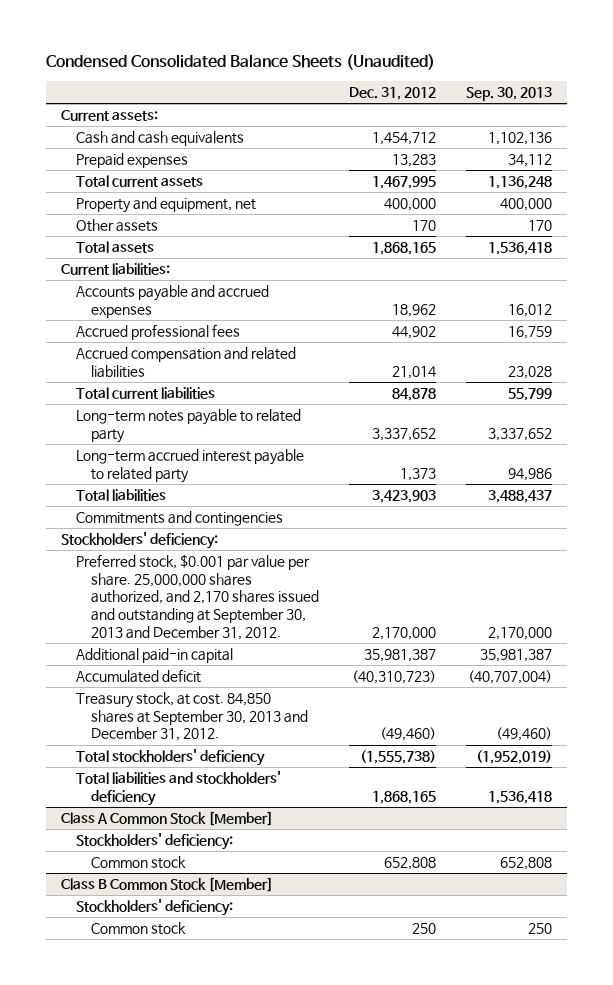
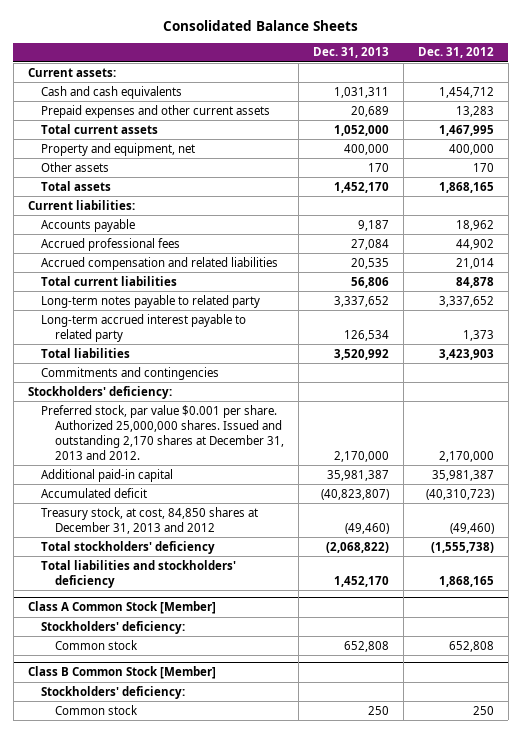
[45,54,435,71] Condensed Consolidated Balance Sheets (Unaudited) -> [162,20,358,32] Consolidated Balance Sheets
[466,87,553,102] Sep. 30, 2013 -> none
none -> [312,47,389,59] Dec. 31, 2013
[75,153,188,169] Prepaid expenses -> [41,104,271,118] Prepaid expenses and other current assets
[75,285,269,318] Accounts payable and accrued expenses -> [41,218,136,232] Accounts payable
[75,554,319,640] Preferred stock, $0.001 par value per share. 25,000,000 shares authorized, and 2,170 shares issued and outstanding at September 30, 2013 and December 31, 2012. -> [41,404,284,460] Preferred stock, par value $0.001 per share. Authorized 25,000,000 shares. Issued and outstanding 2,170 shares at December 31, 2013 and 2012.
[75,692,308,742] Treasury stock, at cost. 84,850 shares at September 30, 2013 and December 31, 2012. -> [41,506,259,534] Treasury stock, at cost, 84,850 shares at December 31, 2013 and 2012

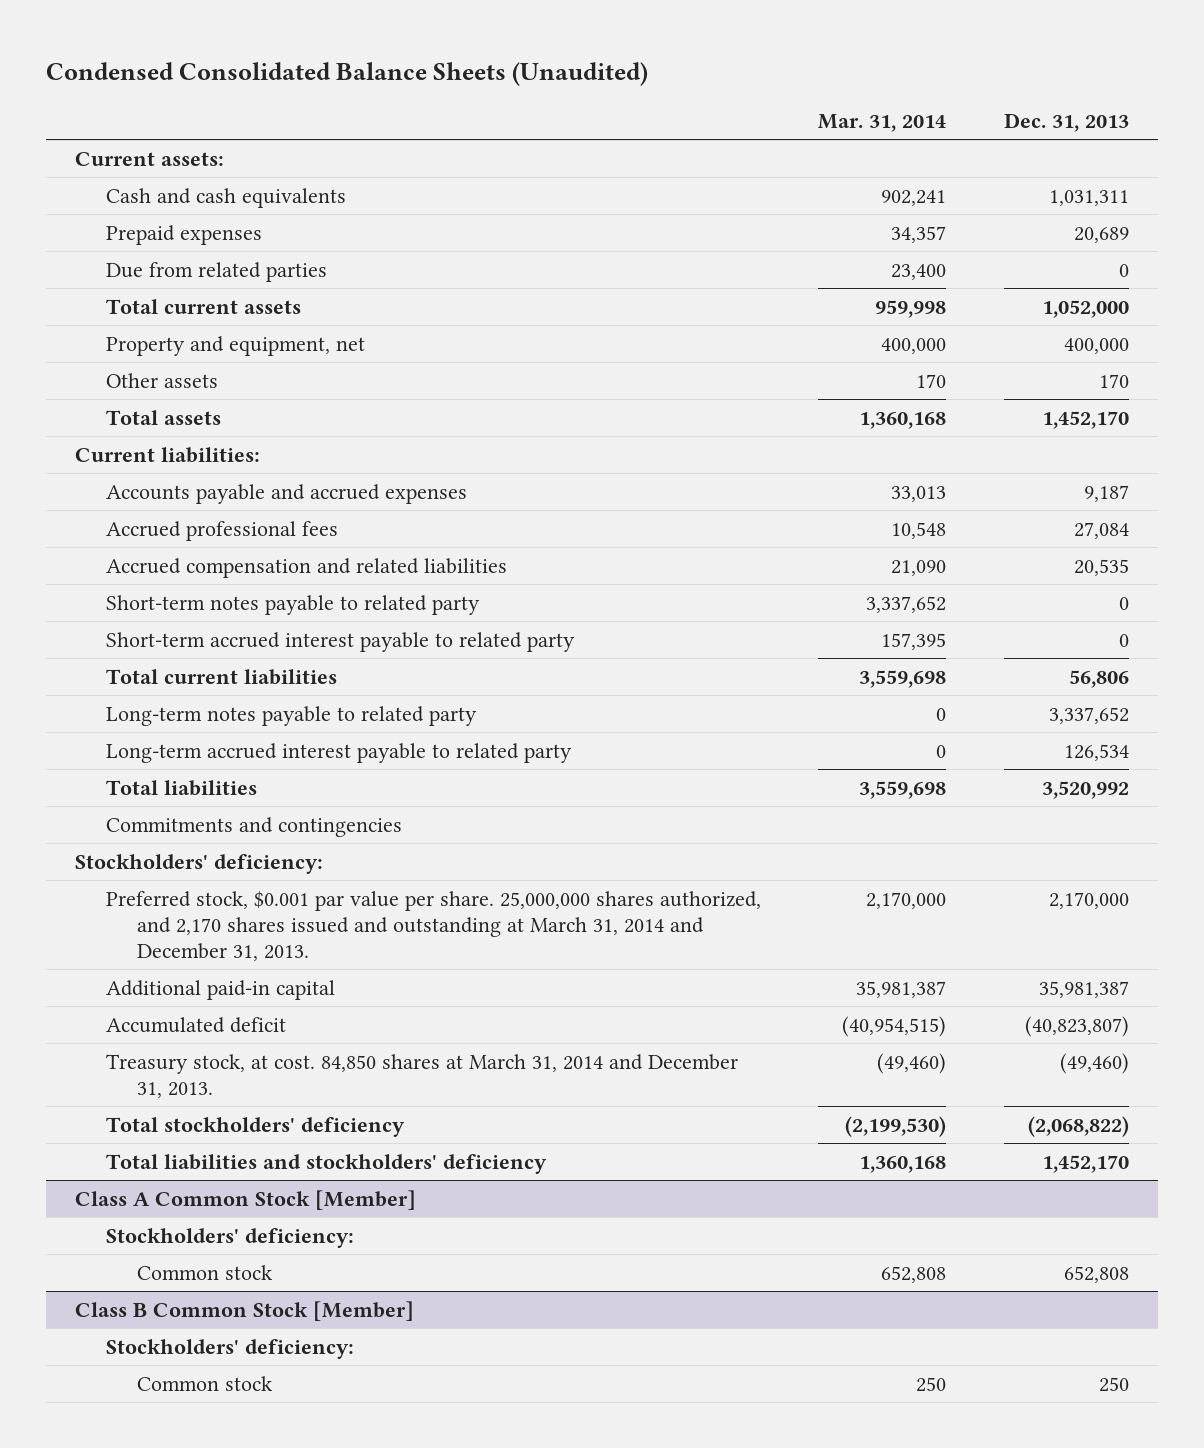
[162,20,358,32] Consolidated Balance Sheets -> [45,62,648,87] Condensed Consolidated Balance Sheets (Unaudited)
[417,47,494,59] Dec. 31, 2012 -> none
none -> [818,113,947,132] Mar. 31, 2014
[41,104,271,118] Prepaid expenses and other current assets -> [105,224,262,245] Prepaid expenses
none -> [105,261,327,282] Due from related parties
[41,218,136,232] Accounts payable -> [105,483,467,504] Accounts payable and accrued expenses
none -> [105,594,480,615] Short-term notes payable to related party
none -> [105,631,575,652] Short-term accrued interest payable to related party
[41,404,284,460] Preferred stock, par value $0.001 per share. Authorized 25,000,000 shares. Issued and outstanding 2,170 shares at December 31, 2013 and 2012. -> [105,890,761,961] Preferred stock, $0.001 par value per share. 25,000,000 shares authorized, and 2,170 shares issued and outstanding at March 31, 2014 and December 31, 2013.
[41,506,259,534] Treasury stock, at cost, 84,850 shares at December 31, 2013 and 2012 -> [105,1053,738,1098] Treasury stock, at cost. 84,850 shares at March 31, 2014 and December 31, 2013.

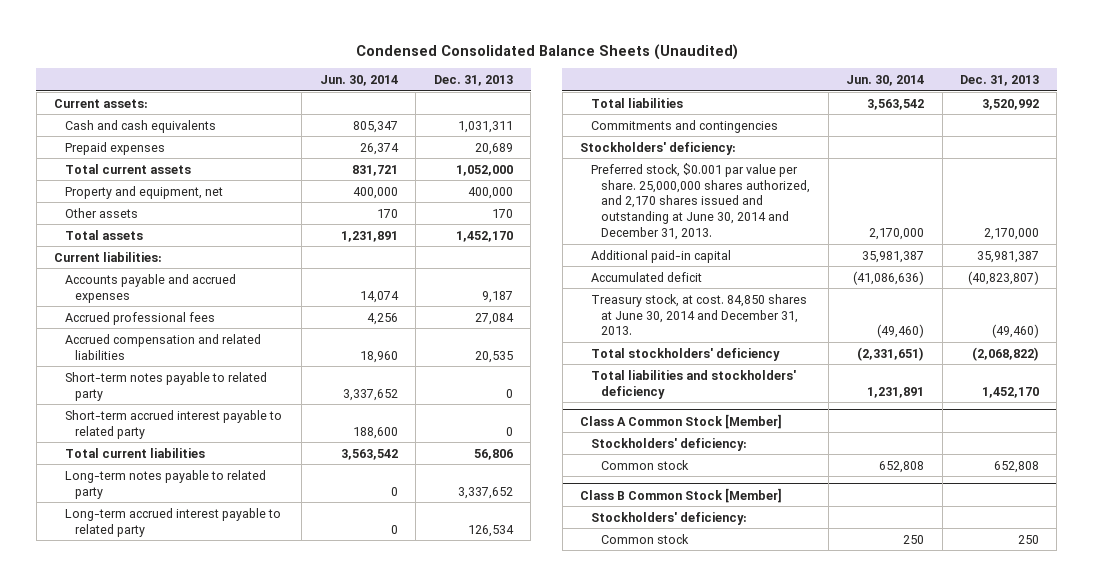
[818,113,947,132] Mar. 31, 2014 -> none
none -> [319,74,398,86] Jun. 30, 2014
[105,261,327,282] Due from related parties -> none
[105,890,761,961] Preferred stock, $0.001 par value per share. 25,000,000 shares authorized, and 2,170 shares issued and outstanding at March 31, 2014 and December 31, 2013. -> [590,162,811,241] Preferred stock, $0.001 par value per share. 25,000,000 shares authorized, and 2,170 shares issued and outstanding at June 30, 2014 and December 31, 2013.
[105,1053,738,1098] Treasury stock, at cost. 84,850 shares at March 31, 2014 and December 31, 2013. -> [590,293,807,336] Treasury stock, at cost. 84,850 shares at June 30, 2014 and December 31, 2013.

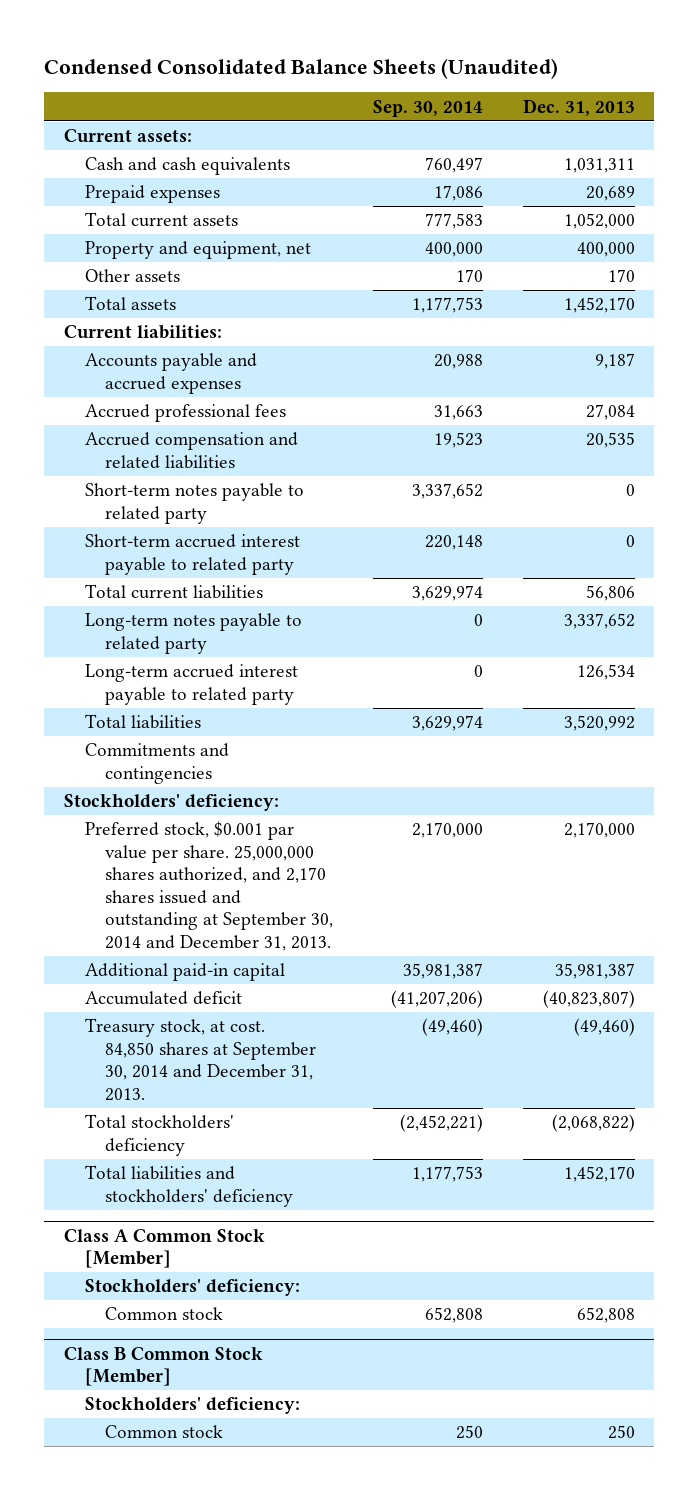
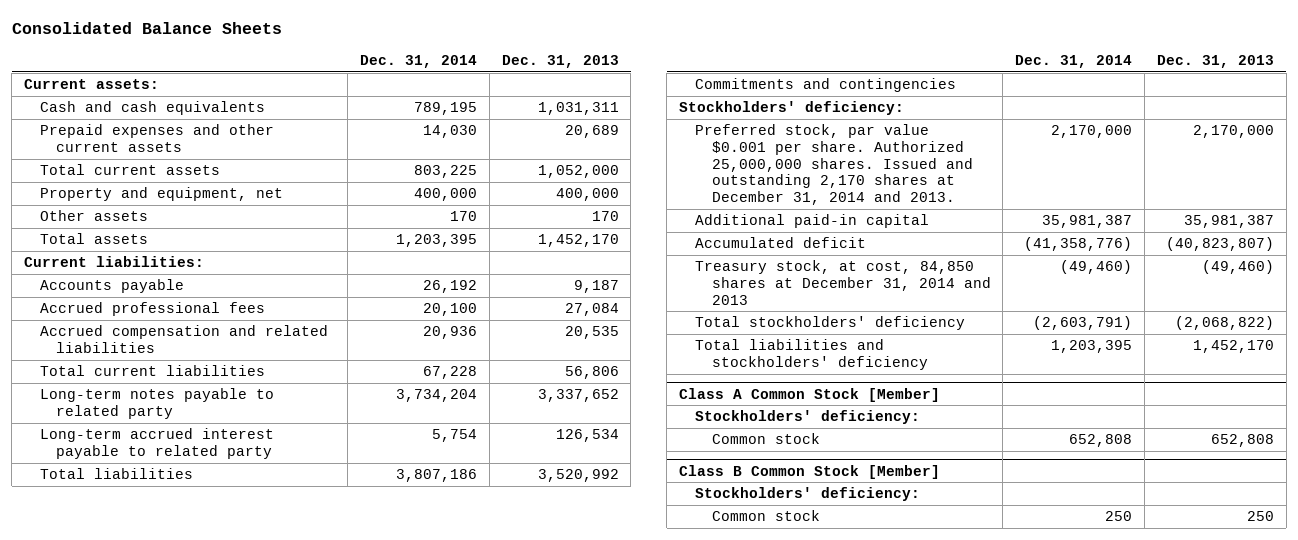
[44,57,559,79] Condensed Consolidated Balance Sheets (Unaudited) -> [11,22,282,35] Consolidated Balance Sheets
[373,99,484,117] Sep. 30, 2014 -> none
none -> [360,54,478,68] Dec. 31, 2014
[84,185,220,204] Prepaid expenses -> [40,124,275,152] Prepaid expenses and other current assets
[84,353,257,394] Accounts payable and accrued expenses -> [40,279,185,294] Accounts payable
[84,483,304,524] Short-term notes payable to related party -> none
[84,534,300,575] Short-term accrued interest payable to related party -> none
[84,821,334,951] Preferred stock, $0.001 par value per share. 25,000,000 shares authorized, and 2,170 shares issued and outstanding at September 30, 2014 and December 31, 2013. -> [695,124,973,205] Preferred stock, par value $0.001 per share. Authorized 25,000,000 shares. Issued and outstanding 2,170 shares at December 31, 2014 and 2013.
[84,1018,317,1101] Treasury stock, at cost. 84,850 shares at September 30, 2014 and December 31, 2013. -> [695,260,991,305] Treasury stock, at cost, 84,850 shares at December 31, 2014 and 2013

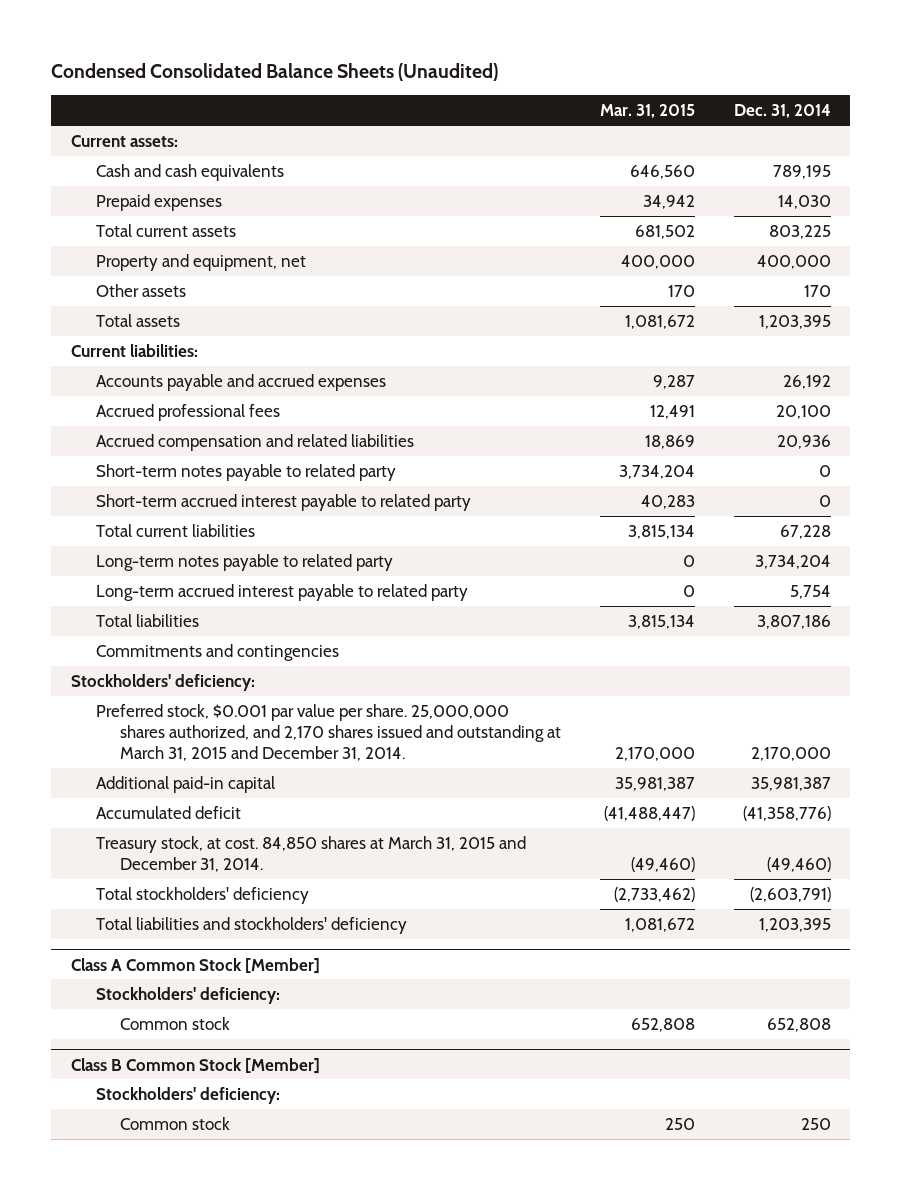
[11,22,282,35] Consolidated Balance Sheets -> [51,63,499,82] Condensed Consolidated Balance Sheets (Unaudited)
[501,54,619,68] Dec. 31, 2013 -> none
none -> [599,104,695,119] Mar. 31, 2015
[40,124,275,152] Prepaid expenses and other current assets -> [95,193,222,211] Prepaid expenses
[40,279,185,294] Accounts payable -> [95,373,386,391] Accounts payable and accrued expenses
none -> [95,463,396,481] Short-term notes payable to related party
none -> [95,493,471,511] Short-term accrued interest payable to related party
[695,124,973,205] Preferred stock, par value $0.001 per share. Authorized 25,000,000 shares. Issued and outstanding 2,170 shares at December 31, 2014 and 2013. -> [95,703,562,762] Preferred stock, $0.001 par value per share. 25,000,000 shares authorized, and 2,170 shares issued and outstanding at March 31, 2015 and December 31, 2014.
[695,260,991,305] Treasury stock, at cost, 84,850 shares at December 31, 2014 and 2013 -> [95,835,526,873] Treasury stock, at cost. 84,850 shares at March 31, 2015 and December 31, 2014.

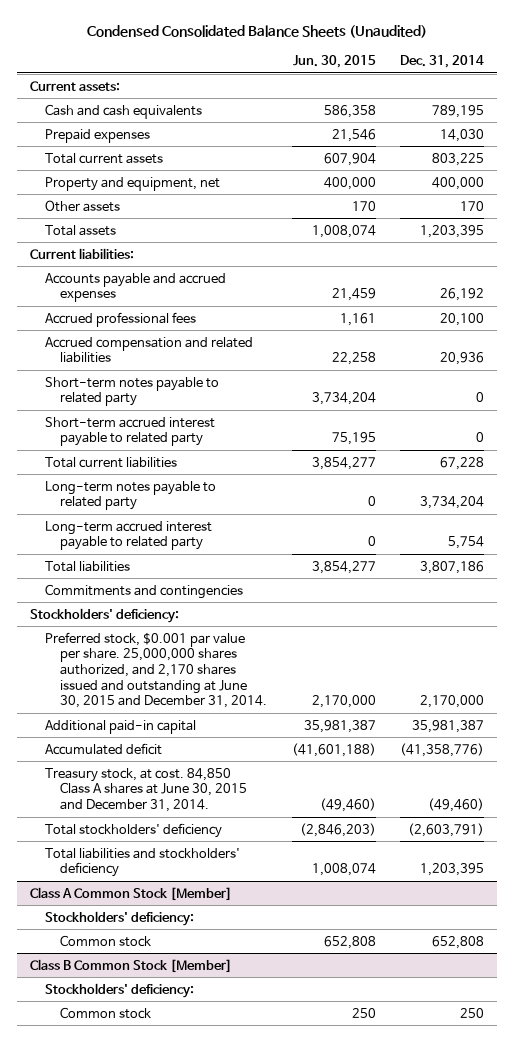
[599,104,695,119] Mar. 31, 2015 -> none
none -> [292,55,376,69] Jun. 30, 2015
[95,703,562,762] Preferred stock, $0.001 par value per share. 25,000,000 shares authorized, and 2,170 shares issued and outstanding at March 31, 2015 and December 31, 2014. -> [44,631,268,709] Preferred stock, $0.001 par value per share. 25,000,000 shares authorized, and 2,170 shares issued and outstanding at June 30, 2015 and December 31, 2014.
[95,835,526,873] Treasury stock, at cost. 84,850 shares at March 31, 2015 and December 31, 2014. -> [44,767,248,812] Treasury stock, at cost. 84,850 Class A shares at June 30, 2015 and December 31, 2014.

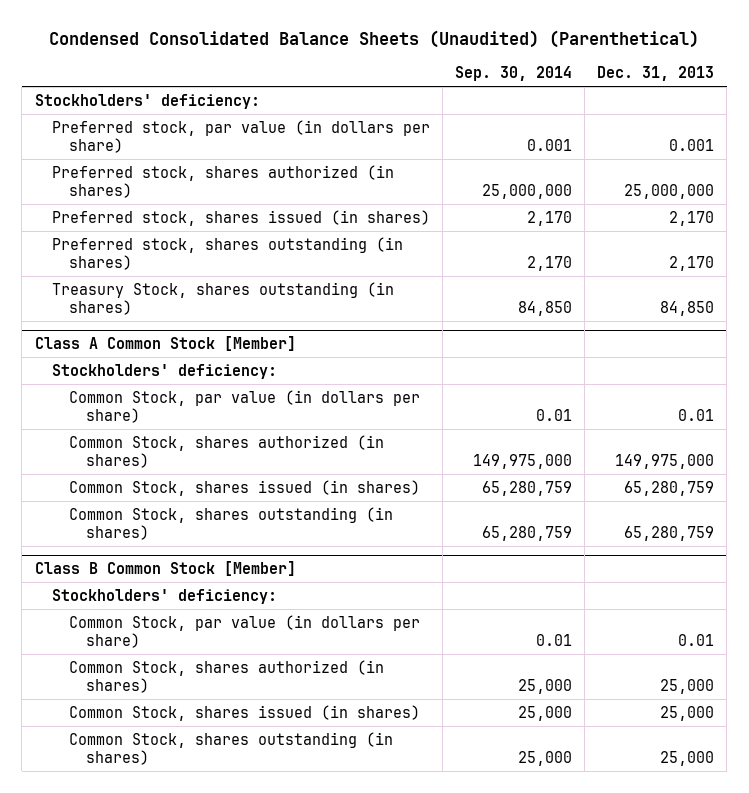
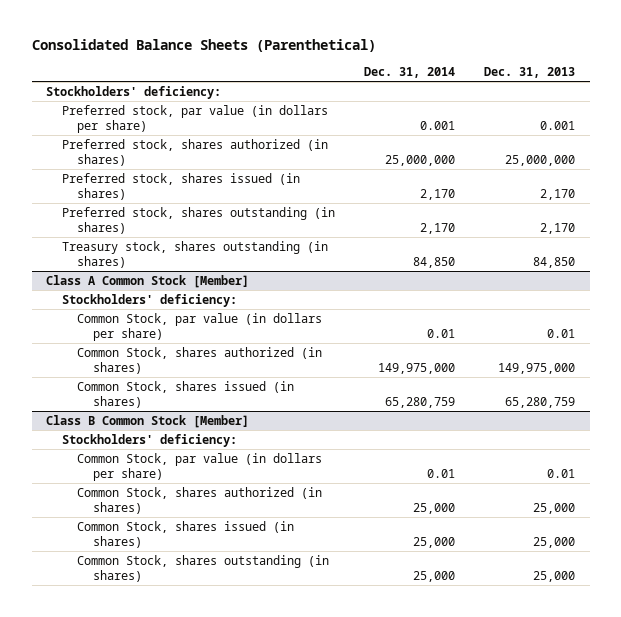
[49,29,700,48] Condensed Consolidated Balance Sheets (Unaudited) (Parenthetical) -> [31,39,376,53] Consolidated Balance Sheets (Parenthetical)
[455,66,573,82] Sep. 30, 2014 -> none
none -> [364,67,456,79] Dec. 31, 2014
[51,281,394,316] Treasury Stock, shares outstanding (in shares) -> [61,240,328,269] Treasury stock, shares outstanding (in shares)
[69,506,394,541] Common Stock, shares outstanding (in shares) -> none

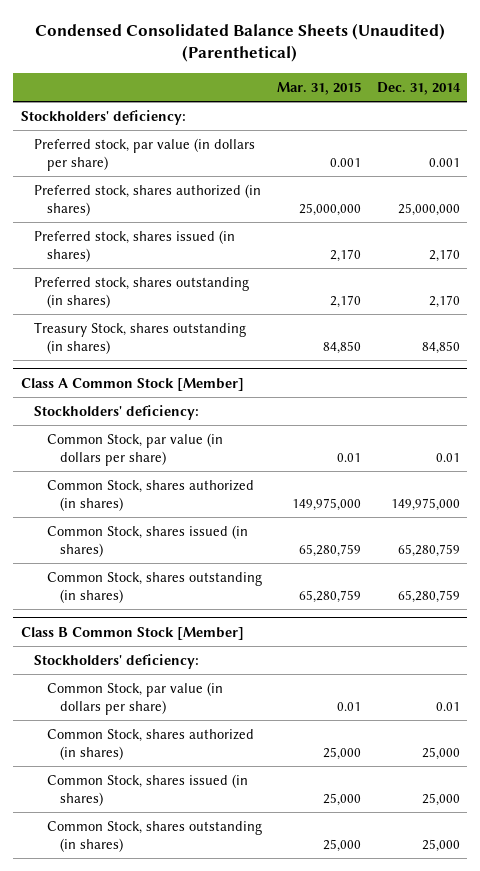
[31,39,376,53] Consolidated Balance Sheets (Parenthetical) -> [35,22,446,63] Condensed Consolidated Balance Sheets (Unaudited) (Parenthetical)
[484,67,576,79] Dec. 31, 2013 -> none
none -> [277,82,362,96] Mar. 31, 2015
[61,240,328,269] Treasury stock, shares outstanding (in shares) -> [33,321,246,354] Treasury Stock, shares outstanding (in shares)
none -> [46,571,262,603] Common Stock, shares outstanding (in shares)

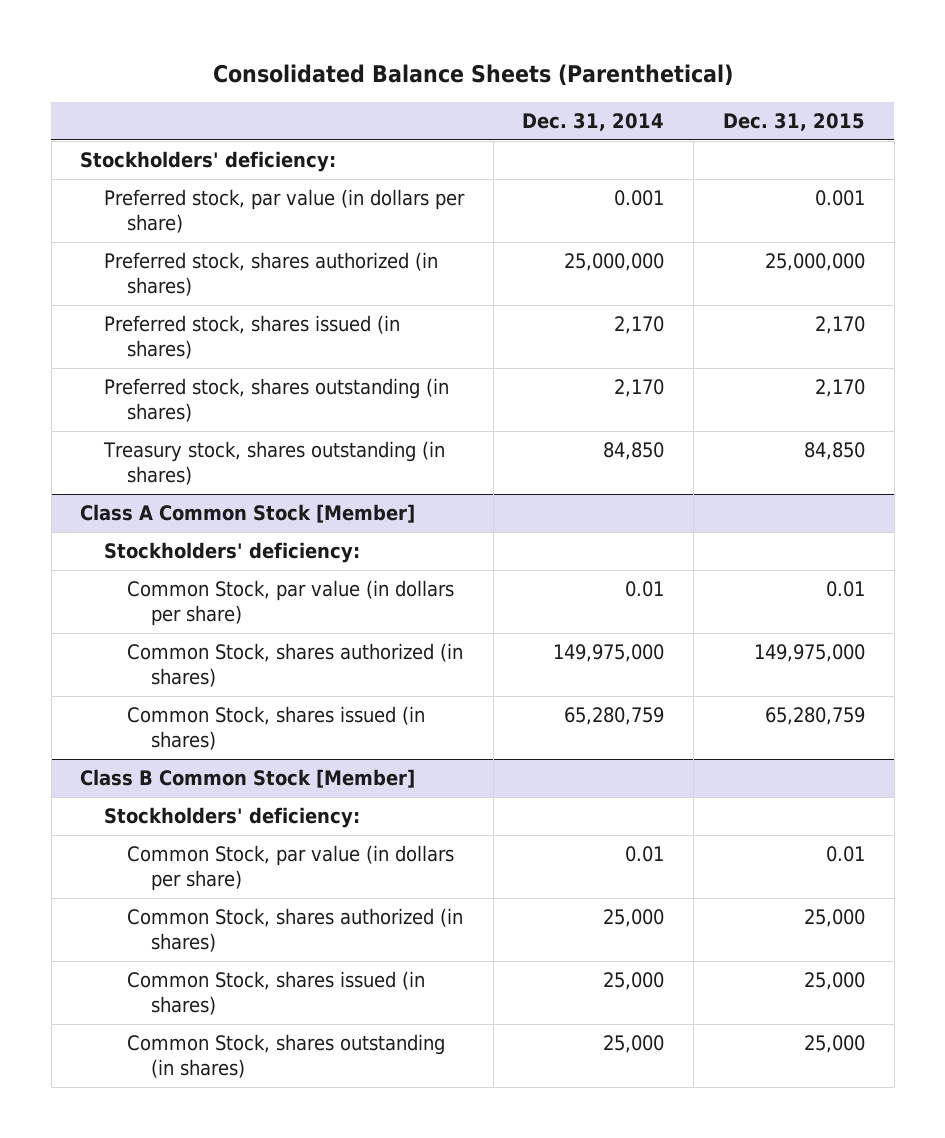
[35,22,446,63] Condensed Consolidated Balance Sheets (Unaudited) (Parenthetical) -> [212,63,733,86] Consolidated Balance Sheets (Parenthetical)
[277,82,362,96] Mar. 31, 2015 -> none
none -> [722,113,865,132] Dec. 31, 2015
[33,321,246,354] Treasury Stock, shares outstanding (in shares) -> [102,441,445,486] Treasury stock, shares outstanding (in shares)
[46,571,262,603] Common Stock, shares outstanding (in shares) -> none

